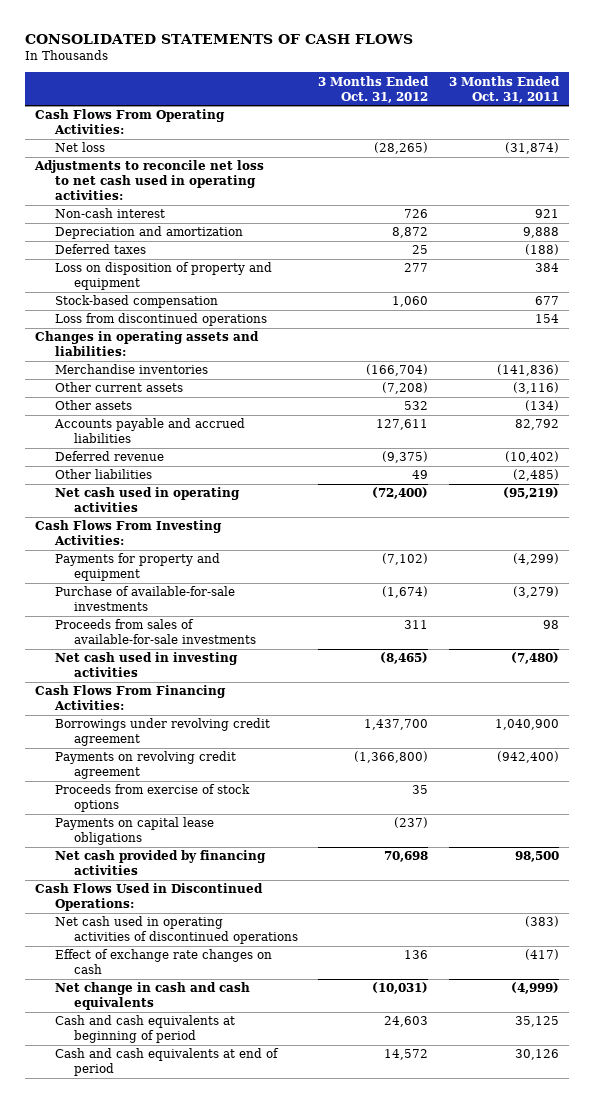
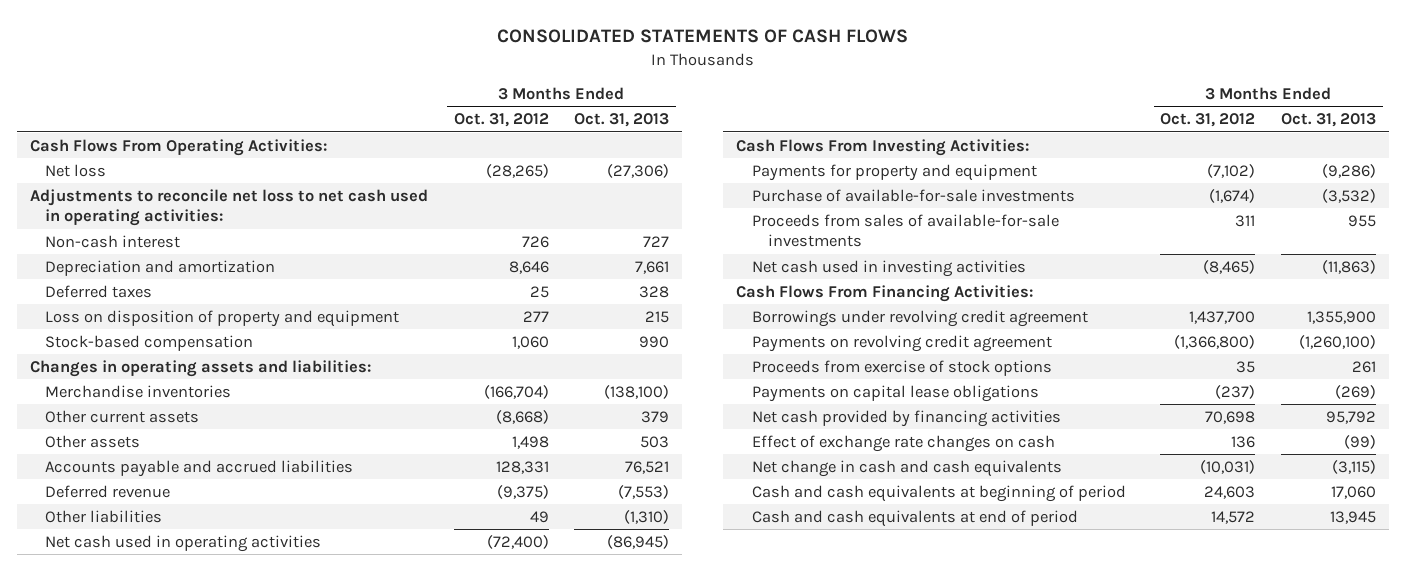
[449,75,561,103] 3 Months Ended Oct. 31, 2011 -> none
none -> [574,113,670,128] Oct. 31, 2013
[392,227,429,239] 8,872 -> [508,260,549,274] 8,646
[54,313,267,327] Loss from discontinued operations -> none
[382,382,429,395] (7,208) -> [495,409,549,424] (8,668)
[404,401,429,411] 532 -> [511,435,549,449] 1,498
[376,419,429,431] 127,611 -> [495,460,549,474] 128,331
[35,883,264,912] Cash Flows Used in Discontinued Operations: -> none
[54,916,298,945] Net cash used in operating activities of discontinued operations -> none

